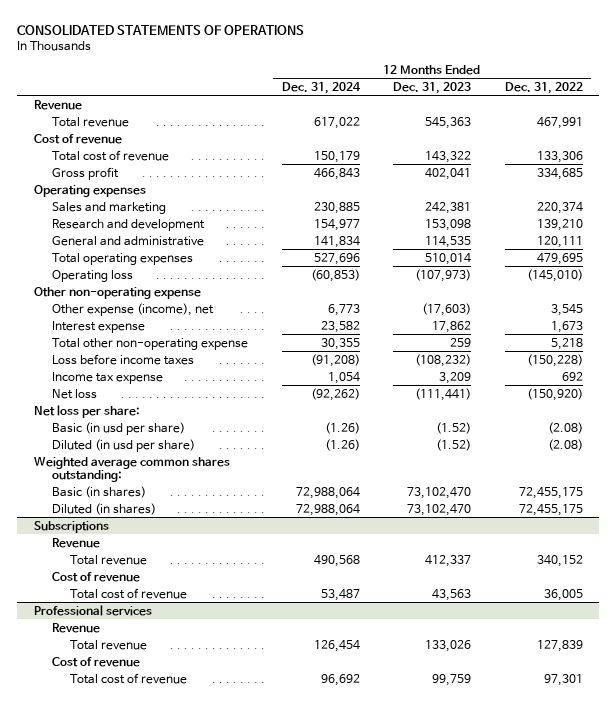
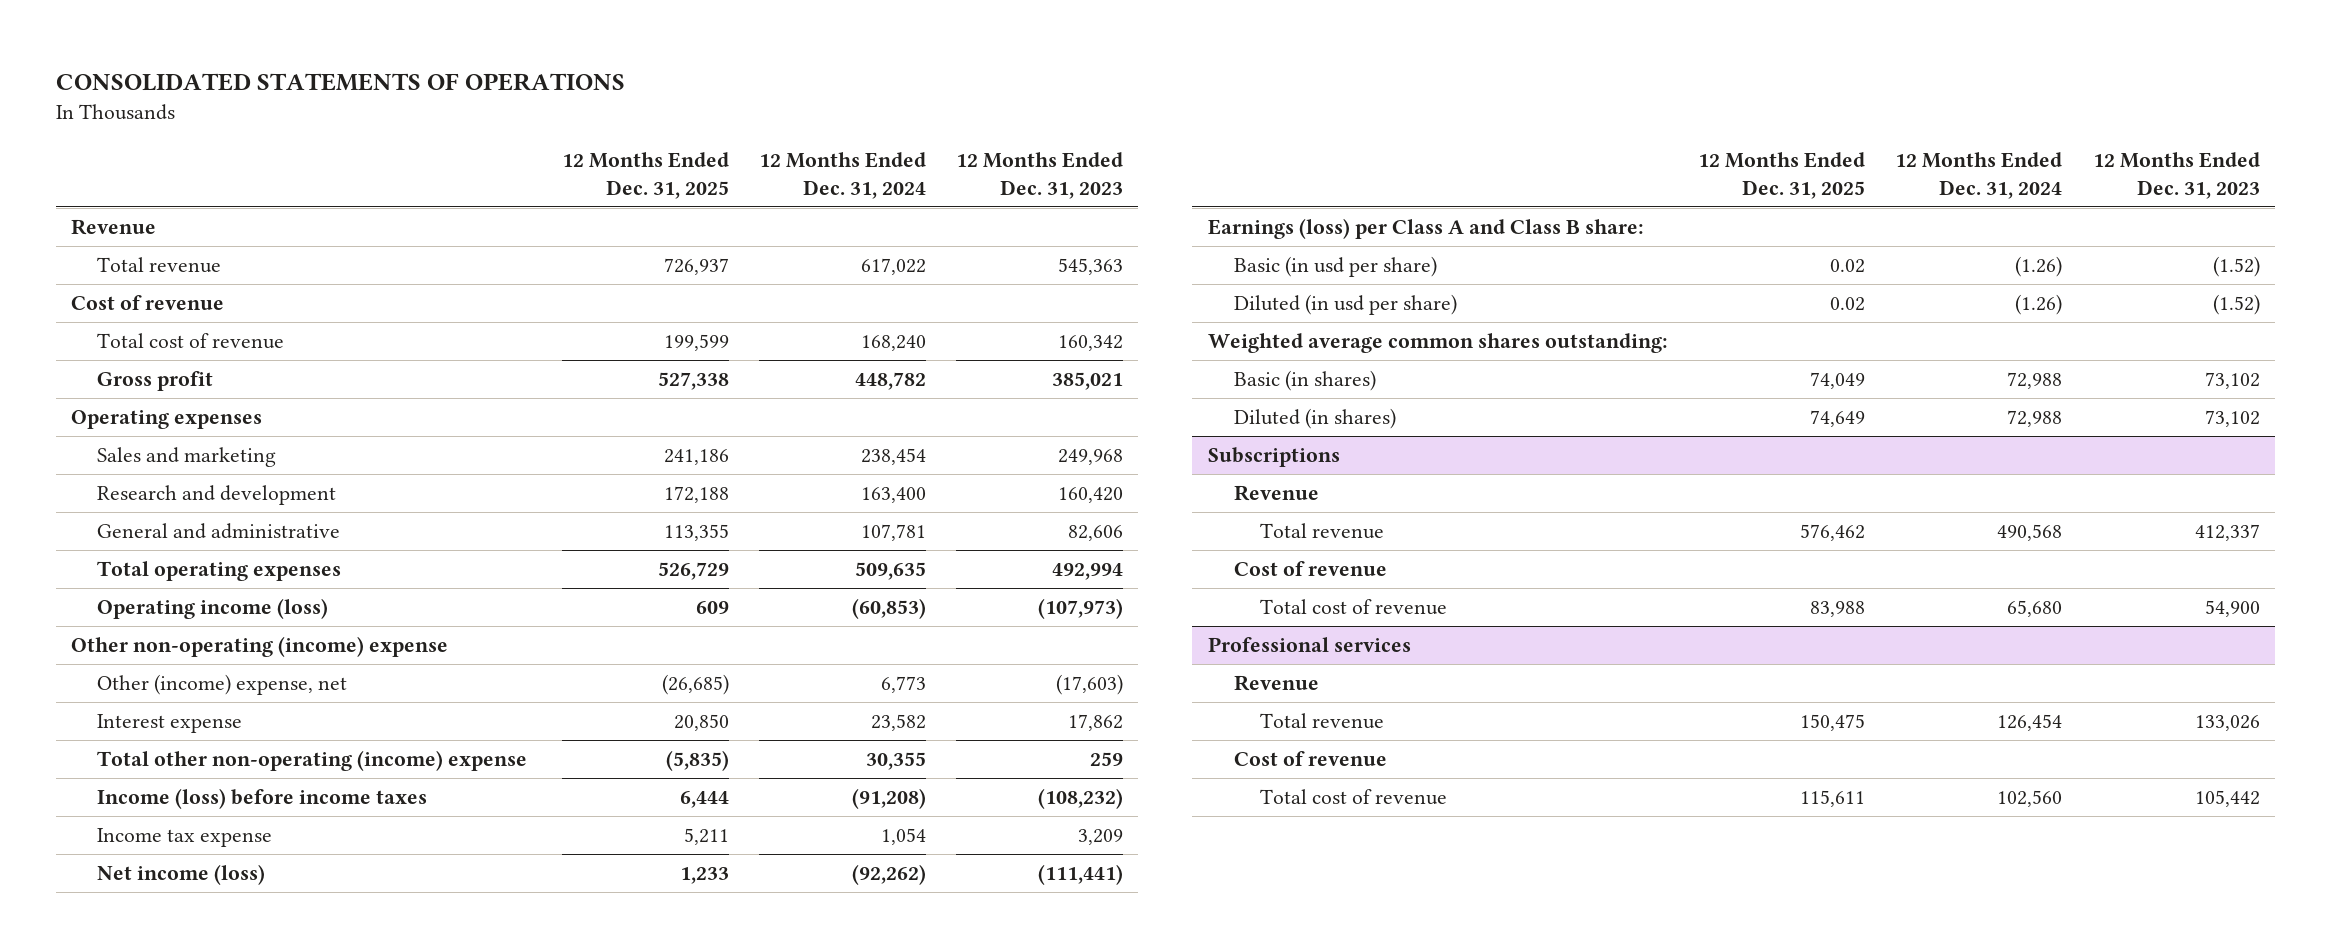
[504,81,583,94] Dec. 31, 2022 -> none
none -> [561,151,729,199] 12 Months Ended Dec. 31, 2025
[313,150,360,163] 150,179 -> [860,335,926,352] 168,240
[425,150,472,163] 143,322 -> [1058,335,1124,352] 160,342
[313,167,360,180] 466,843 -> [854,372,926,391] 448,782
[425,167,472,180] 402,041 -> [1052,372,1124,391] 385,021
[313,201,360,214] 230,885 -> [860,448,926,466] 238,454
[425,201,472,214] 242,381 -> [1058,449,1124,466] 249,968
[313,218,360,231] 154,977 -> [860,487,926,504] 163,400
[425,218,472,231] 153,098 -> [1058,487,1124,504] 160,420
[313,235,360,248] 141,834 -> [860,524,926,542] 107,781
[425,235,472,248] 114,535 -> [1068,525,1124,542] 82,606
[313,252,360,265] 527,696 -> [854,562,926,581] 509,635
[425,252,472,265] 510,014 -> [1052,563,1124,581] 492,994
[52,269,134,282] Operating loss -> [97,598,329,620] Operating income (loss)
[33,286,201,299] Other non-operating expense -> [71,636,449,658] Other non-operating (income) expense
[52,302,215,316] Other expense (income), net -> [97,674,348,696] Other (income) expense, net
[52,337,249,350] Total other non-operating expense -> [97,750,528,772] Total other non-operating (income) expense
[52,353,195,365] Loss before income taxes -> [97,788,428,810] Income (loss) before income taxes
[52,388,98,399] Net loss -> [97,864,266,886] Net income (loss)
[33,404,140,418] Net loss per share: -> [1207,218,1644,240] Earnings (loss) per Class A and Class B share:
[295,486,360,499] 72,988,064 -> [2007,372,2063,390] 72,988
[407,486,472,499] 73,102,470 -> [2204,372,2260,390] 73,102
[295,503,360,516] 72,988,064 -> [2007,410,2063,428] 72,988
[407,503,472,516] 73,102,470 -> [2204,410,2260,428] 73,102
[320,588,360,601] 53,487 -> [2007,600,2063,618] 65,680
[432,588,472,601] 43,563 -> [2204,600,2260,618] 54,900
[320,673,360,686] 96,692 -> [1997,790,2063,808] 102,560
[432,673,472,686] 99,759 -> [2194,790,2260,808] 105,442

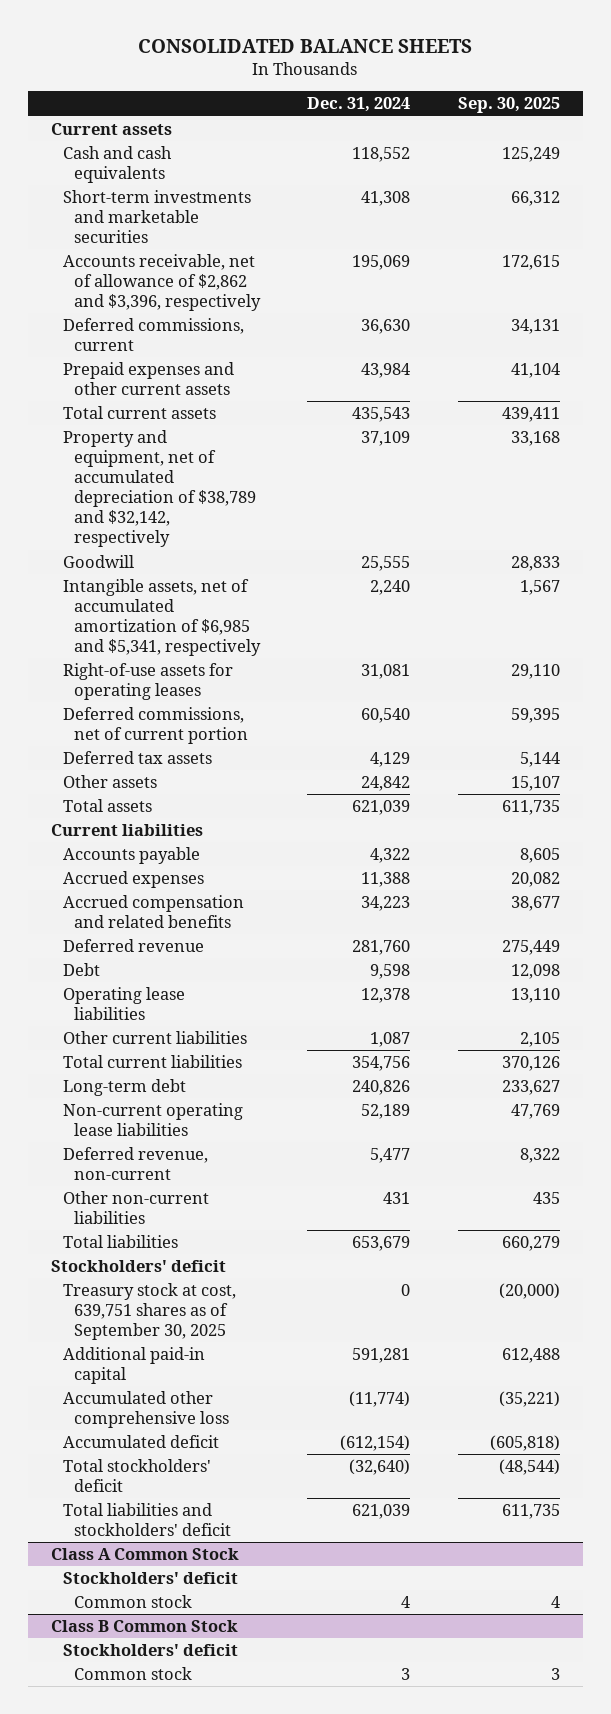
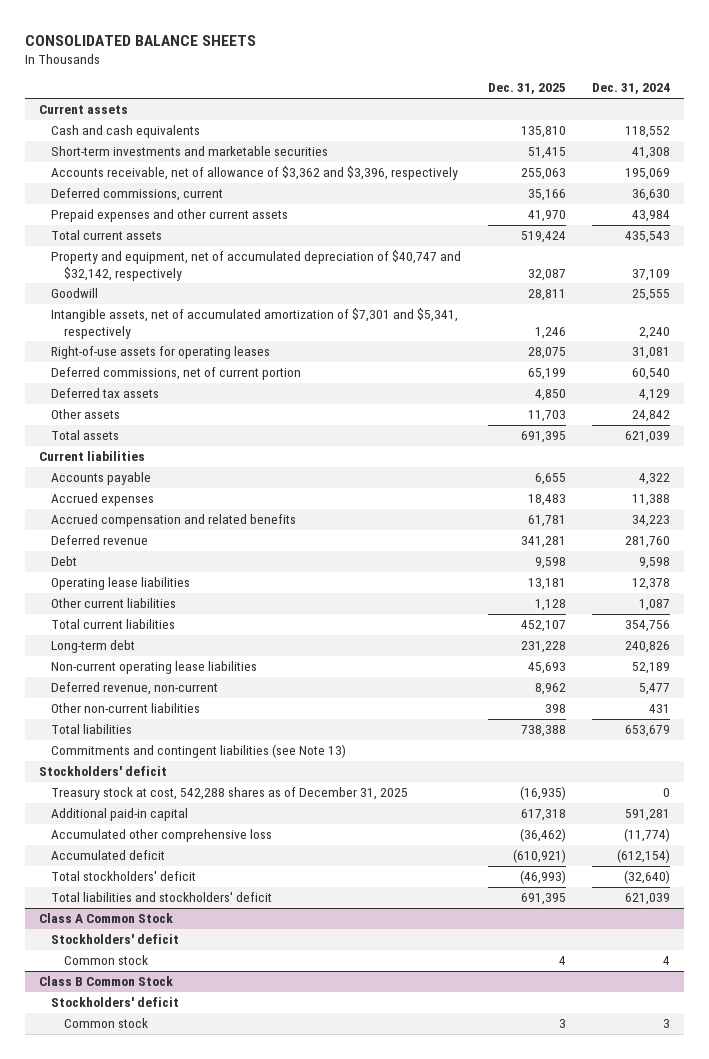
[457,97,560,114] Sep. 30, 2025 -> none
none -> [487,83,566,95] Dec. 31, 2025
[62,253,262,312] Accounts receivable, net of allowance of $2,862 and $3,396, respectively -> [51,166,459,181] Accounts receivable, net of allowance of $3,362 and $3,396, respectively
[62,429,257,548] Property and equipment, net of accumulated depreciation of $38,789 and $32,142, respectively -> [51,250,462,281] Property and equipment, net of accumulated depreciation of $40,747 and $32,142, respectively
[62,578,262,657] Intangible assets, net of accumulated amortization of $6,985 and $5,341, respectively -> [51,308,459,339] Intangible assets, net of accumulated amortization of $7,301 and $5,341, respectively
none -> [51,744,347,759] Commitments and contingent liabilities (see Note 13)
[62,1282,236,1341] Treasury stock at cost, 639,751 shares as of September 30, 2025 -> [51,787,409,801] Treasury stock at cost, 542,288 shares as of December 31, 2025

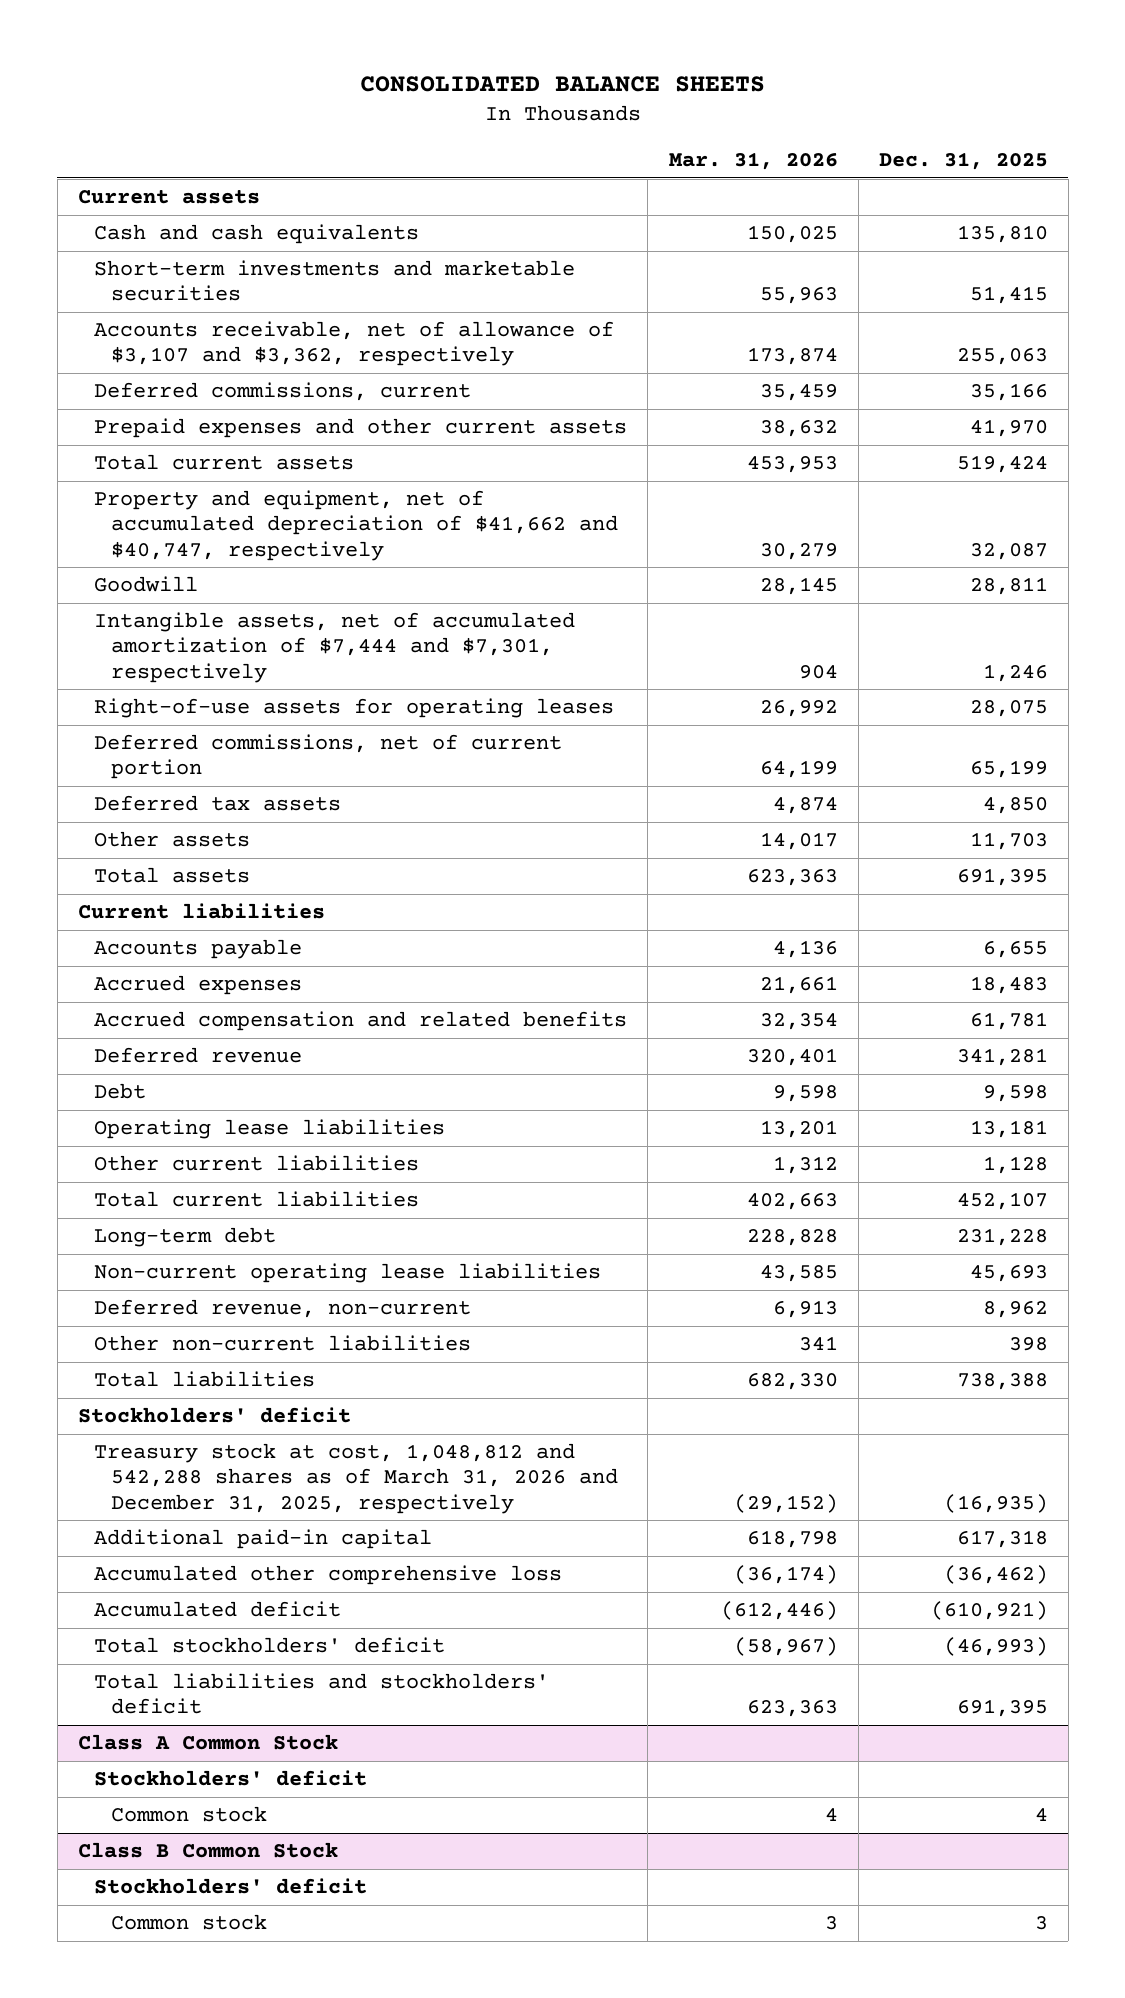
[592,83,671,95] Dec. 31, 2024 -> none
none -> [668,152,838,171] Mar. 31, 2026
[51,166,459,181] Accounts receivable, net of allowance of $3,362 and $3,396, respectively -> [94,321,615,367] Accounts receivable, net of allowance of $3,107 and $3,362, respectively
[51,250,462,281] Property and equipment, net of accumulated depreciation of $40,747 and $32,142, respectively -> [94,490,619,561] Property and equipment, net of accumulated depreciation of $41,662 and $40,747, respectively
[51,308,459,339] Intangible assets, net of accumulated amortization of $7,301 and $5,341, respectively -> [94,612,576,683] Intangible assets, net of accumulated amortization of $7,444 and $7,301, respectively
[51,744,347,759] Commitments and contingent liabilities (see Note 13) -> none
[51,787,409,801] Treasury stock at cost, 542,288 shares as of December 31, 2025 -> [94,1443,619,1514] Treasury stock at cost, 1,048,812 and 542,288 shares as of March 31, 2026 and December 31, 2025, respectively

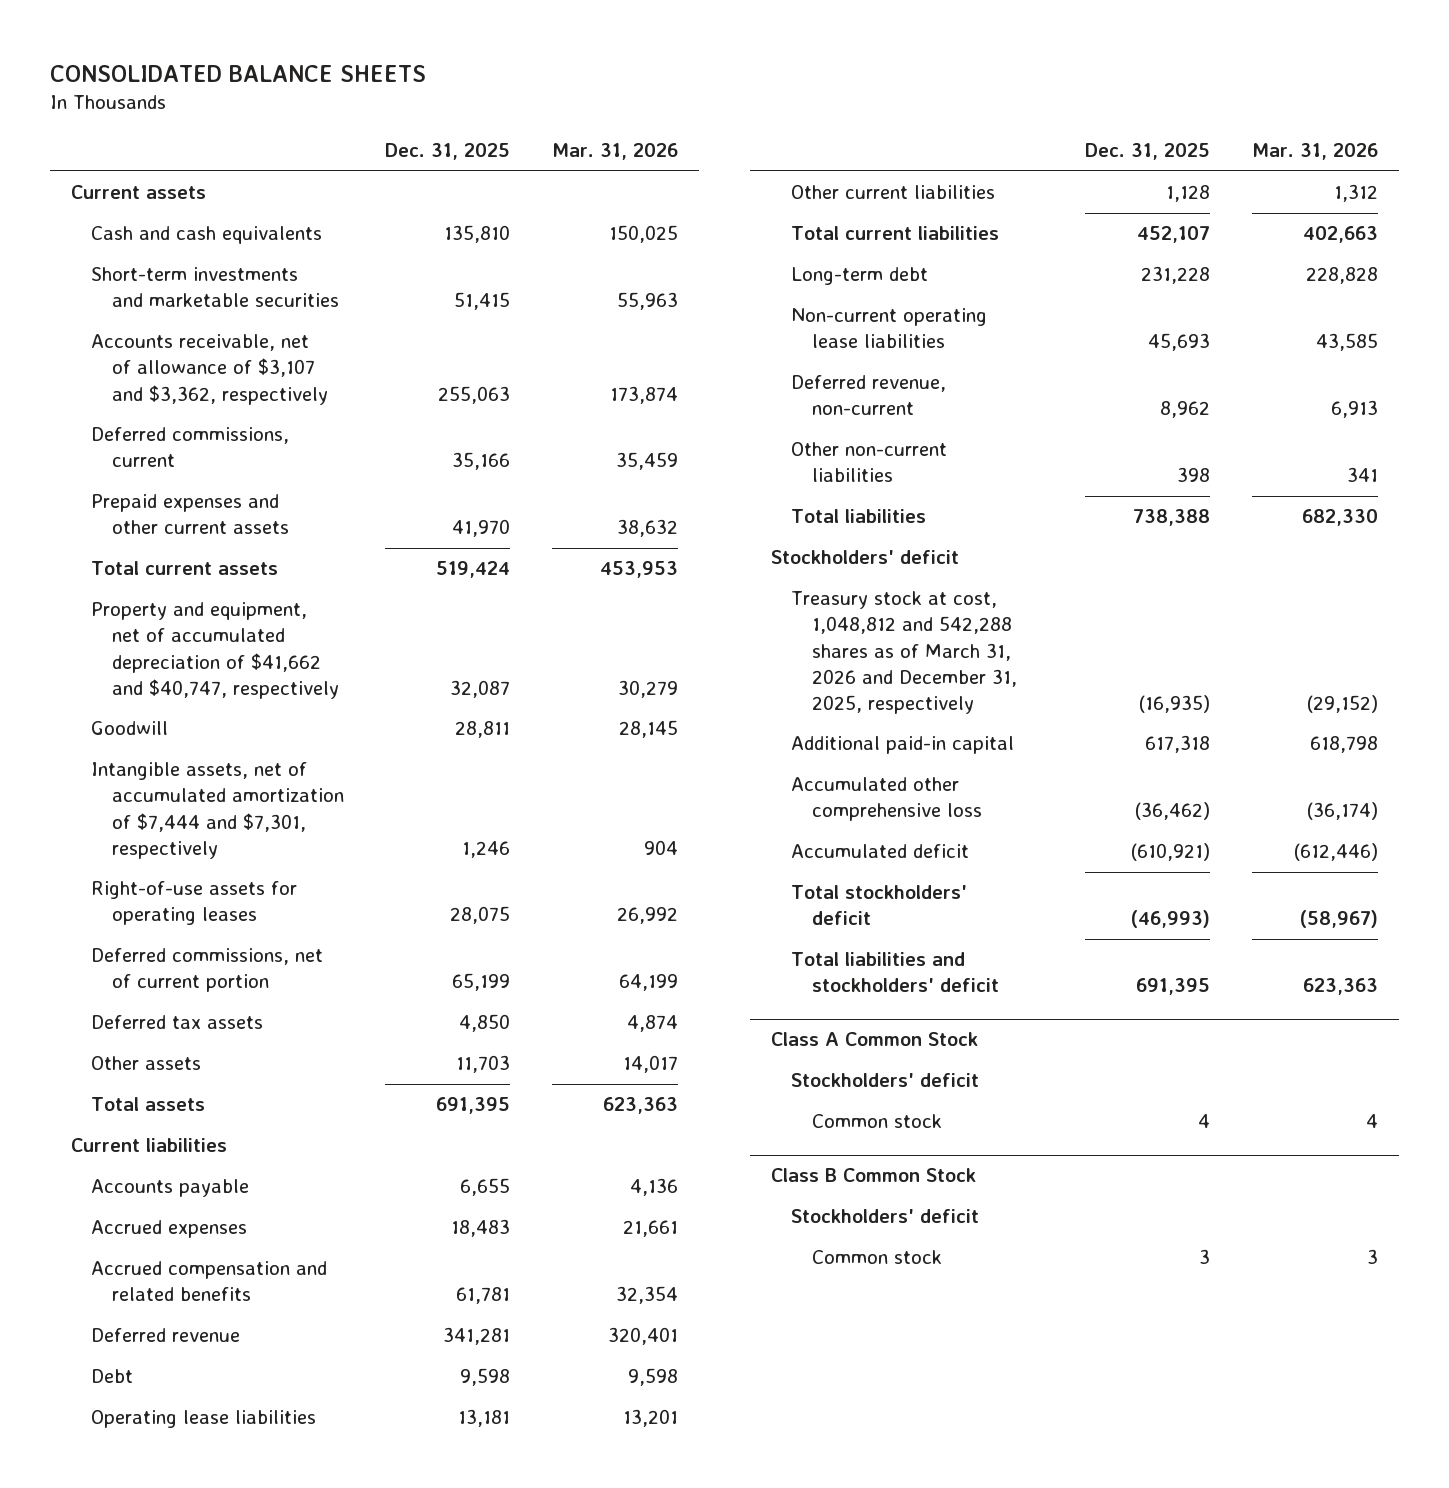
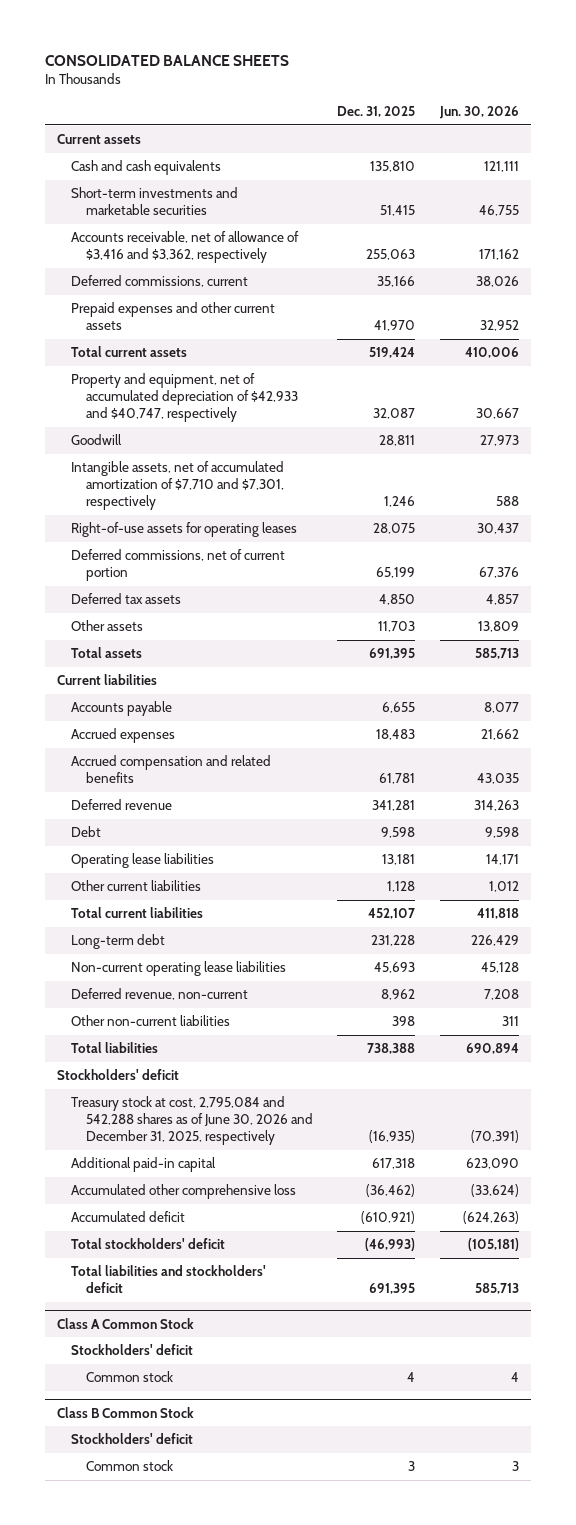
[551,143,678,161] Mar. 31, 2026 -> none
none -> [438,105,519,119] Jun. 30, 2026
[91,334,328,405] Accounts receivable, net of allowance of $3,107 and $3,362, respectively -> [71,231,300,264] Accounts receivable, net of allowance of $3,416 and $3,362, respectively
[91,602,339,699] Property and equipment, net of accumulated depreciation of $41,662 and $40,747, respectively -> [71,373,298,423] Property and equipment, net of accumulated depreciation of $42,933 and $40,747, respectively
[91,762,344,859] Intangible assets, net of accumulated amortization of $7,444 and $7,301, respectively -> [71,461,285,511] Intangible assets, net of accumulated amortization of $7,710 and $7,301, respectively
[791,591,1017,714] Treasury stock at cost, 1,048,812 and 542,288 shares as of March 31, 2026 and December 31, 2025, respectively -> [71,1096,313,1146] Treasury stock at cost, 2,795,084 and 542,288 shares as of June 30, 2026 and December 31, 2025, respectively

